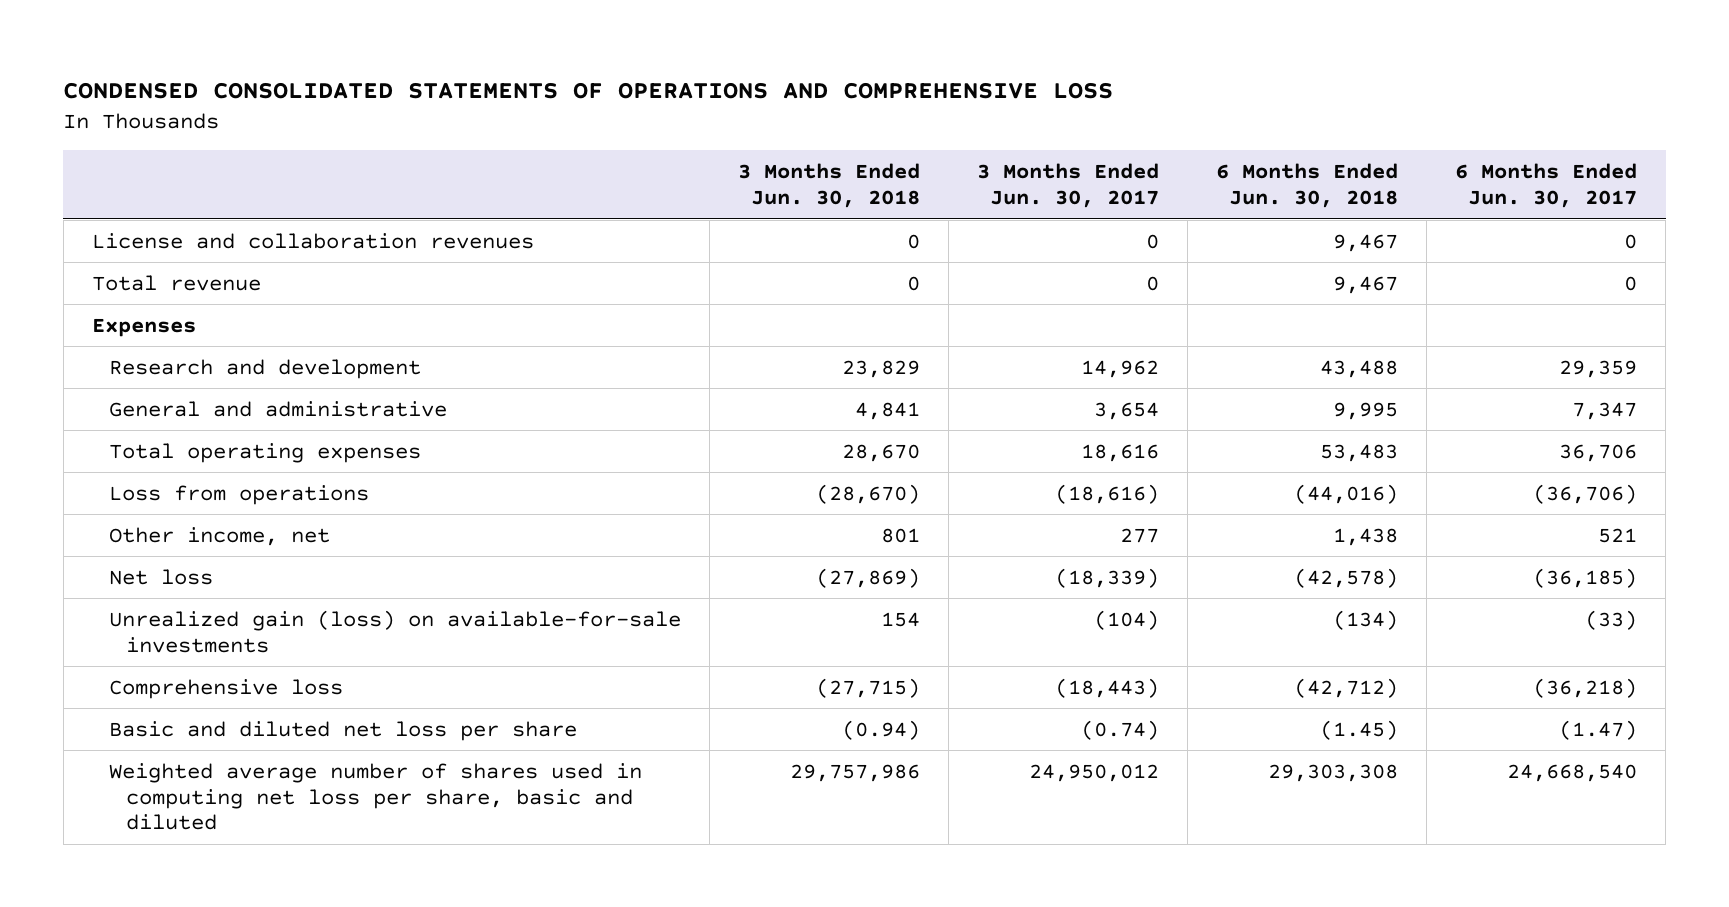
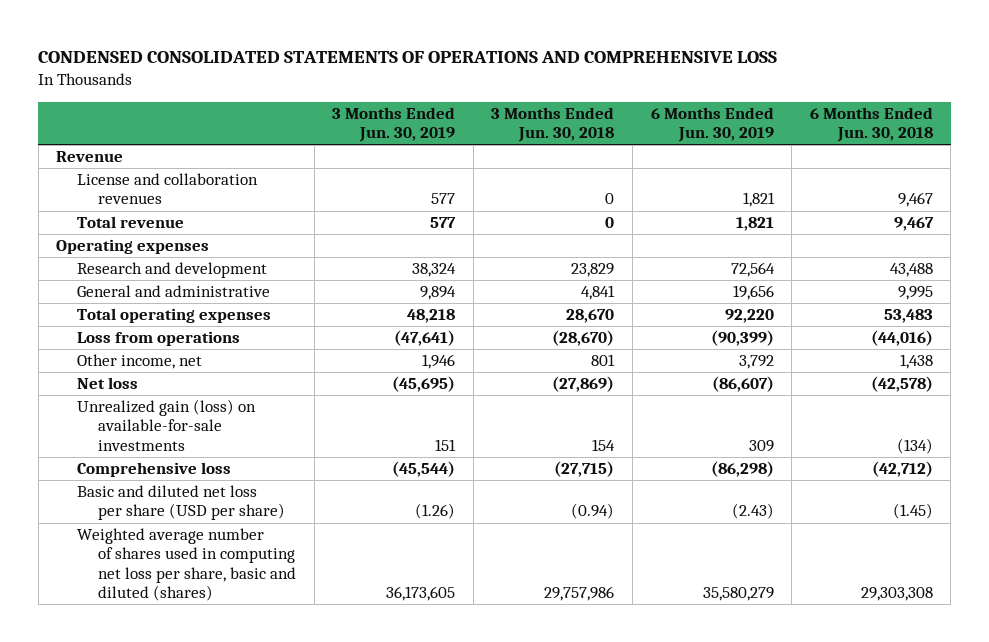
[977,163,1160,208] 3 Months Ended Jun. 30, 2017 -> none
[1455,163,1638,208] 6 Months Ended Jun. 30, 2017 -> none
none -> [332,106,456,143] 3 Months Ended Jun. 30, 2019
none -> [650,106,774,143] 6 Months Ended Jun. 30, 2019
none -> [56,151,124,163] Revenue
[91,317,196,337] Expenses -> [56,239,210,255] Operating expenses
[109,720,578,741] Basic and diluted net loss per share -> [77,485,285,521] Basic and diluted net loss per share (USD per share)
[109,762,643,831] Weighted average number of shares used in computing net loss per share, basic and diluted -> [77,528,296,601] Weighted average number of shares used in computing net loss per share, basic and diluted (shares)

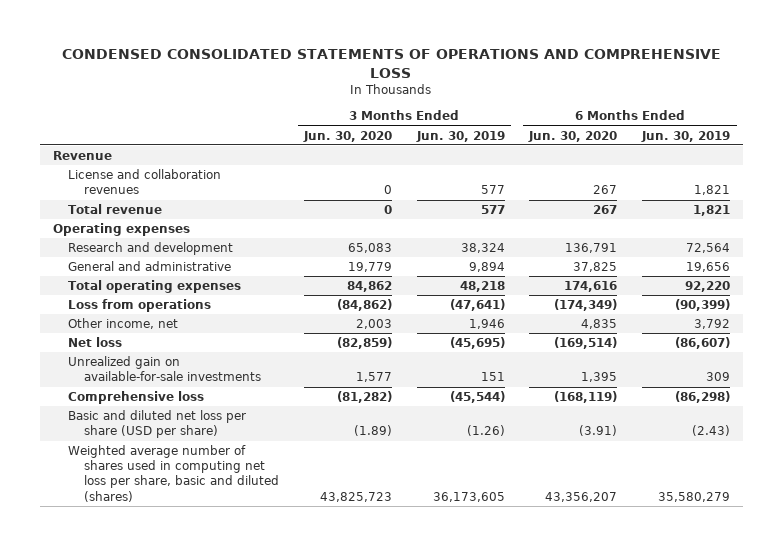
[491,106,615,143] 3 Months Ended Jun. 30, 2018 -> none
[809,106,933,143] 6 Months Ended Jun. 30, 2018 -> none
none -> [302,130,392,142] Jun. 30, 2020
none -> [528,130,618,142] Jun. 30, 2020
[77,399,257,451] Unrealized gain (loss) on available-for-sale investments -> [68,356,262,382] Unrealized gain on available-for-sale investments

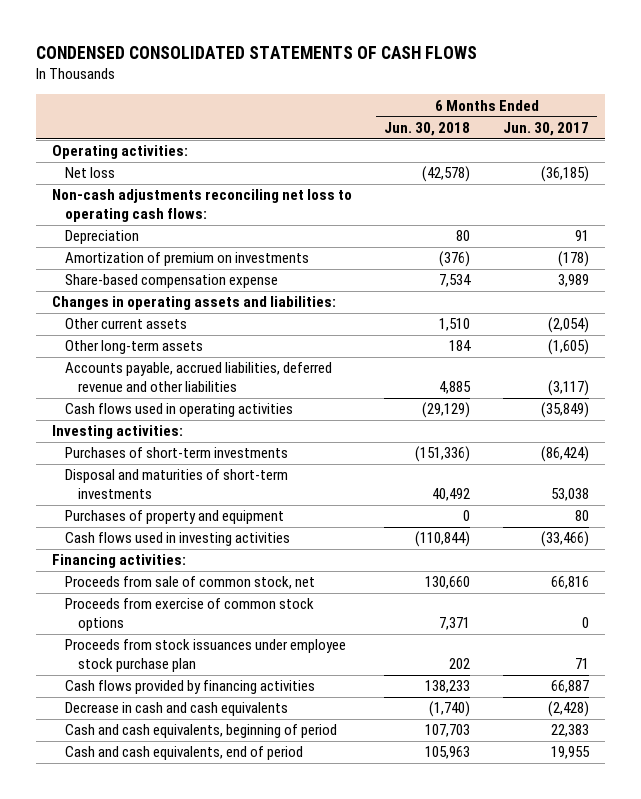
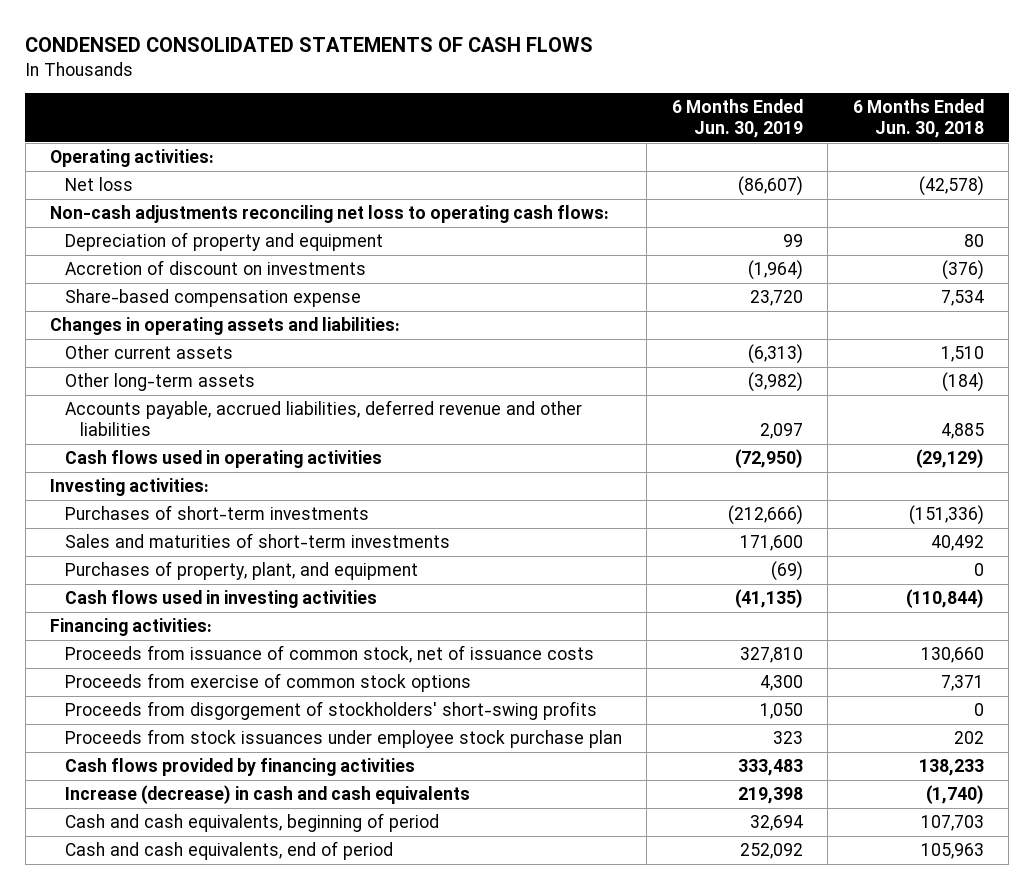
[502,122,589,137] Jun. 30, 2017 -> none
none -> [671,98,803,138] 6 Months Ended Jun. 30, 2019
[64,230,139,245] Depreciation -> [64,232,383,252] Depreciation of property and equipment
[64,252,309,267] Amortization of premium on investments -> [64,260,366,276] Accretion of discount on investments
[449,340,472,352] 184 -> [941,372,984,393] (184)
[64,469,288,500] Disposal and maturities of short-term investments -> [64,533,450,549] Sales and maturities of short-term investments
[64,510,284,525] Purchases of property and equipment -> [64,561,418,581] Purchases of property, plant, and equipment
[64,576,315,590] Proceeds from sale of common stock, net -> [64,645,594,664] Proceeds from issuance of common stock, net of issuance costs
none -> [64,701,597,721] Proceeds from disgorgement of stockholders' short-swing profits
[64,702,288,717] Decrease in cash and cash equivalents -> [64,785,470,805] Increase (decrease) in cash and cash equivalents

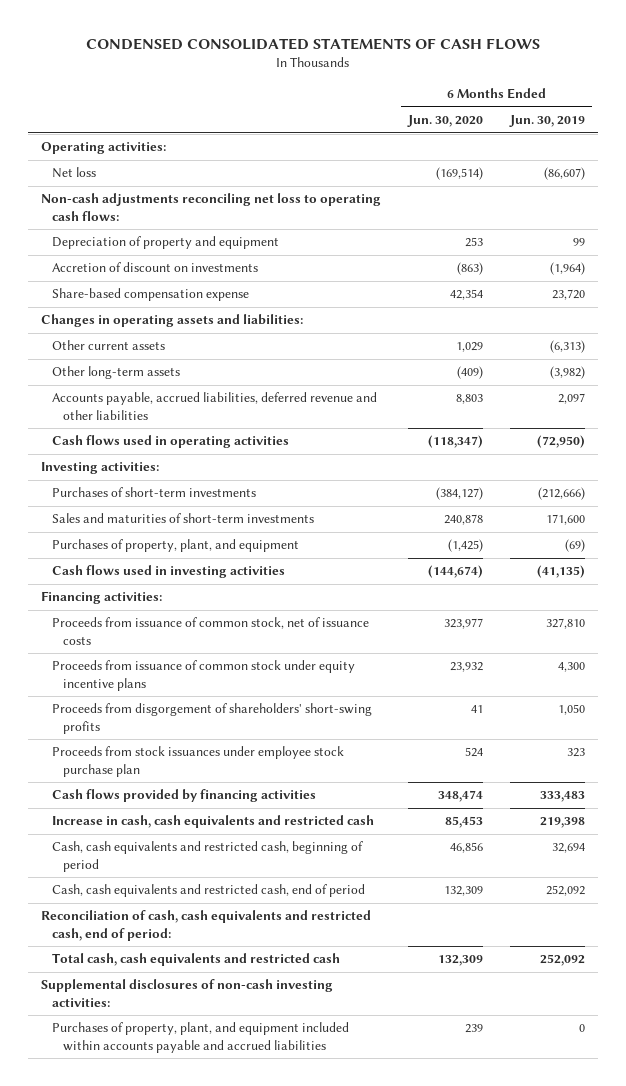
[852,98,984,138] 6 Months Ended Jun. 30, 2018 -> none
none -> [407,115,484,128] Jun. 30, 2020
[64,673,471,693] Proceeds from exercise of common stock options -> none
none -> [52,660,356,691] Proceeds from issuance of common stock under equity incentive plans
[64,701,597,721] Proceeds from disgorgement of stockholders' short-swing profits -> [52,703,373,734] Proceeds from disgorgement of shareholders' short-swing profits
[64,785,470,805] Increase (decrease) in cash and cash equivalents -> [52,815,375,829] Increase in cash, cash equivalents and restricted cash
[64,813,439,833] Cash and cash equivalents, beginning of period -> [52,841,364,872] Cash, cash equivalents and restricted cash, beginning of period
[64,841,393,861] Cash and cash equivalents, end of period -> [52,884,366,898] Cash, cash equivalents and restricted cash, end of period
none -> [41,910,372,941] Reconciliation of cash, cash equivalents and restricted cash, end of period:
none -> [52,953,341,967] Total cash, cash equivalents and restricted cash
none -> [41,979,334,1007] Supplemental disclosures of non-cash investing activities:
none -> [52,1022,350,1053] Purchases of property, plant, and equipment included within accounts payable and accrued liabilities

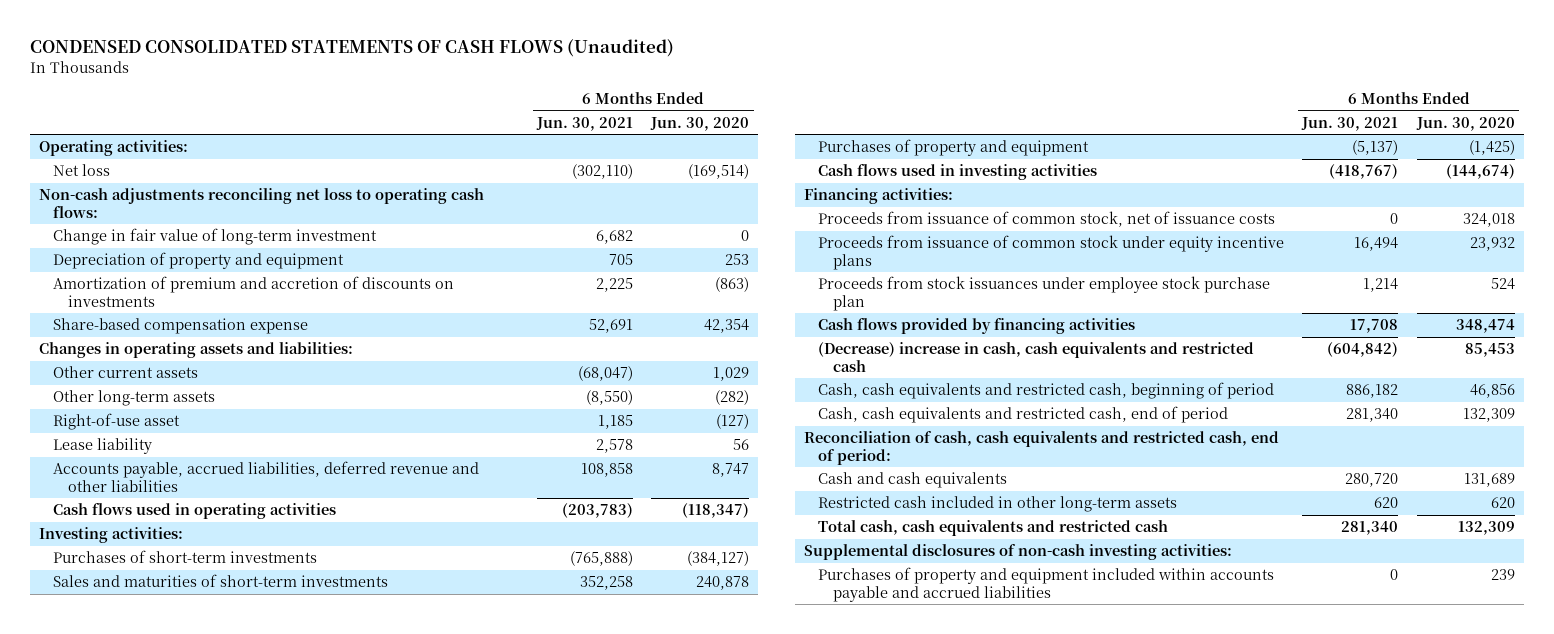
[86,37,541,50] CONDENSED CONSOLIDATED STATEMENTS OF CASH FLOWS -> [29,38,674,57] CONDENSED CONSOLIDATED STATEMENTS OF CASH FLOWS (Unaudited)
[509,115,586,128] Jun. 30, 2019 -> none
none -> [536,116,634,131] Jun. 30, 2021
none -> [53,228,378,246] Change in fair value of long-term investment
[52,262,259,273] Accretion of discount on investments -> [53,276,455,307] Amortization of premium and accretion of discounts on investments
[457,366,484,380] (409) -> [715,390,750,406] (282)
none -> [53,413,181,431] Right-of-use asset
none -> [53,438,153,455] Lease liability
[456,394,484,405] 8,803 -> [712,463,750,478] 8,747
[52,539,300,553] Purchases of property, plant, and equipment -> [818,139,1090,157] Purchases of property and equipment
[444,618,484,630] 323,977 -> [1462,213,1515,228] 324,018
[52,703,373,734] Proceeds from disgorgement of shareholders' short-swing profits -> none
[52,815,375,829] Increase in cash, cash equivalents and restricted cash -> [818,342,1255,372] (Decrease) increase in cash, cash equivalents and restricted cash
none -> [818,472,1008,489] Cash and cash equivalents
none -> [818,496,1178,513] Restricted cash included in other long-term assets
[52,1022,350,1053] Purchases of property, plant, and equipment included within accounts payable and accrued liabilities -> [818,567,1275,602] Purchases of property and equipment included within accounts payable and accrued liabilities

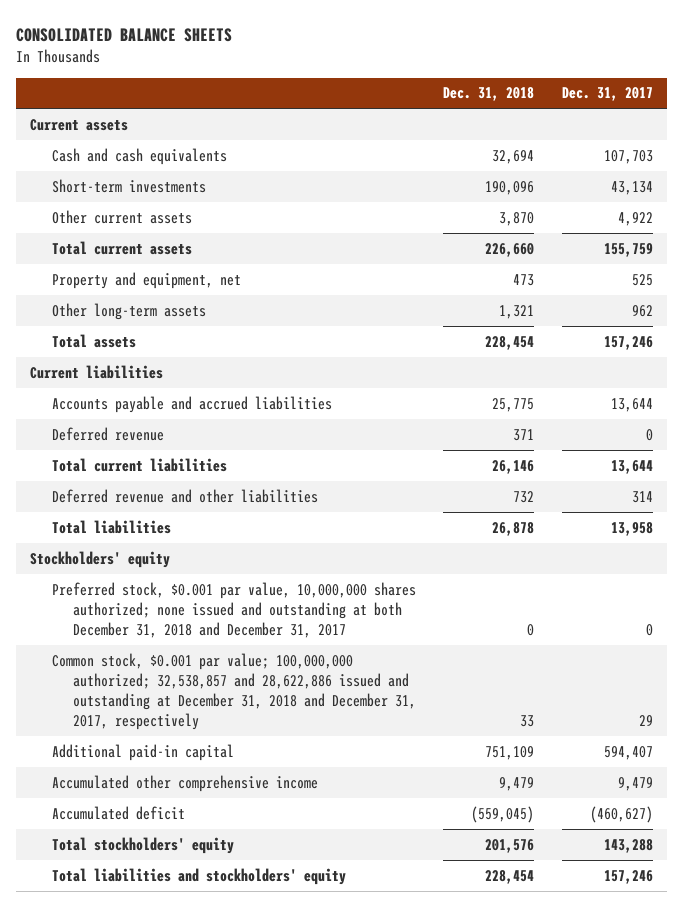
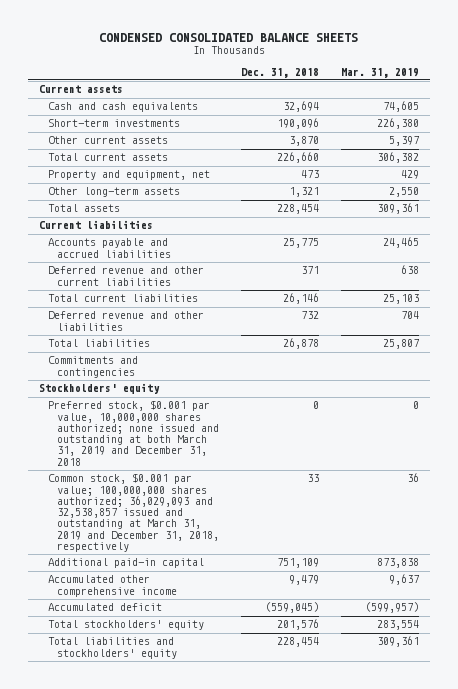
[16,27,233,42] CONSOLIDATED BALANCE SHEETS -> [98,33,358,43] CONDENSED CONSOLIDATED BALANCE SHEETS
[561,87,653,102] Dec. 31, 2017 -> none
none -> [340,67,419,78] Mar. 31, 2019
[51,426,164,441] Deferred revenue -> [48,266,205,286] Deferred revenue and other current liabilities
none -> [48,356,139,378] Commitments and contingencies
[51,581,416,638] Preferred stock, $0.001 par value, 10,000,000 shares authorized; none issued and outstanding at both December 31, 2018 and December 31, 2017 -> [48,400,220,466] Preferred stock, $0.001 par value, 10,000,000 shares authorized; none issued and outstanding at both March 31, 2019 and December 31, 2018
[51,652,416,730] Common stock, $0.001 par value; 100,000,000 authorized; 32,538,857 and 28,622,886 issued and outstanding at December 31, 2018 and December 31, 2017, respectively -> [48,473,220,552] Common stock, $0.001 par value; 100,000,000 shares authorized; 36,029,093 and 32,538,857 issued and outstanding at March 31, 2019 and December 31, 2018, respectively

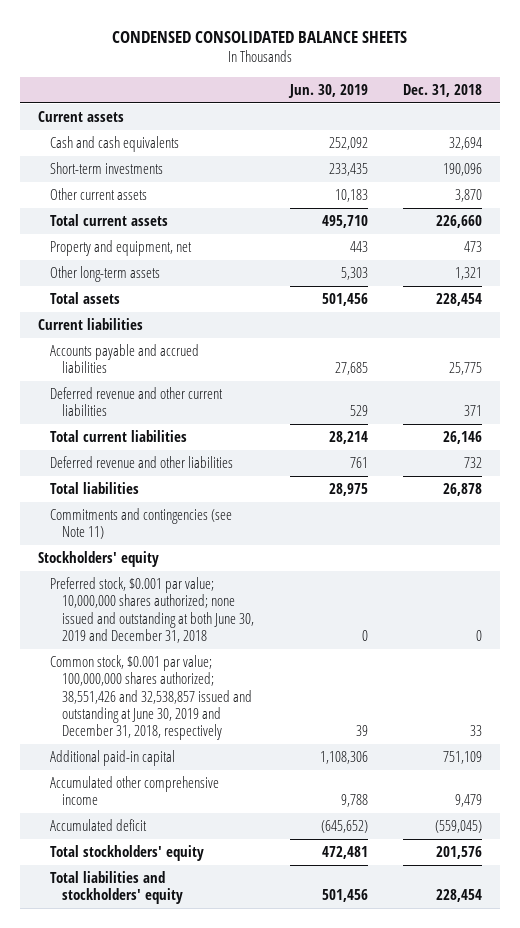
[340,67,419,78] Mar. 31, 2019 -> none
none -> [287,83,368,98] Jun. 30, 2019
[48,356,139,378] Commitments and contingencies -> [49,508,232,540] Commitments and contingencies (see Note 11)
[48,400,220,466] Preferred stock, $0.001 par value, 10,000,000 shares authorized; none issued and outstanding at both March 31, 2019 and December 31, 2018 -> [49,577,255,644] Preferred stock, $0.001 par value; 10,000,000 shares authorized; none issued and outstanding at both June 30, 2019 and December 31, 2018
[48,473,220,552] Common stock, $0.001 par value; 100,000,000 shares authorized; 36,029,093 and 32,538,857 issued and outstanding at March 31, 2019 and December 31, 2018, respectively -> [49,655,253,741] Common stock, $0.001 par value; 100,000,000 shares authorized; 38,551,426 and 32,538,857 issued and outstanding at June 30, 2019 and December 31, 2018, respectively

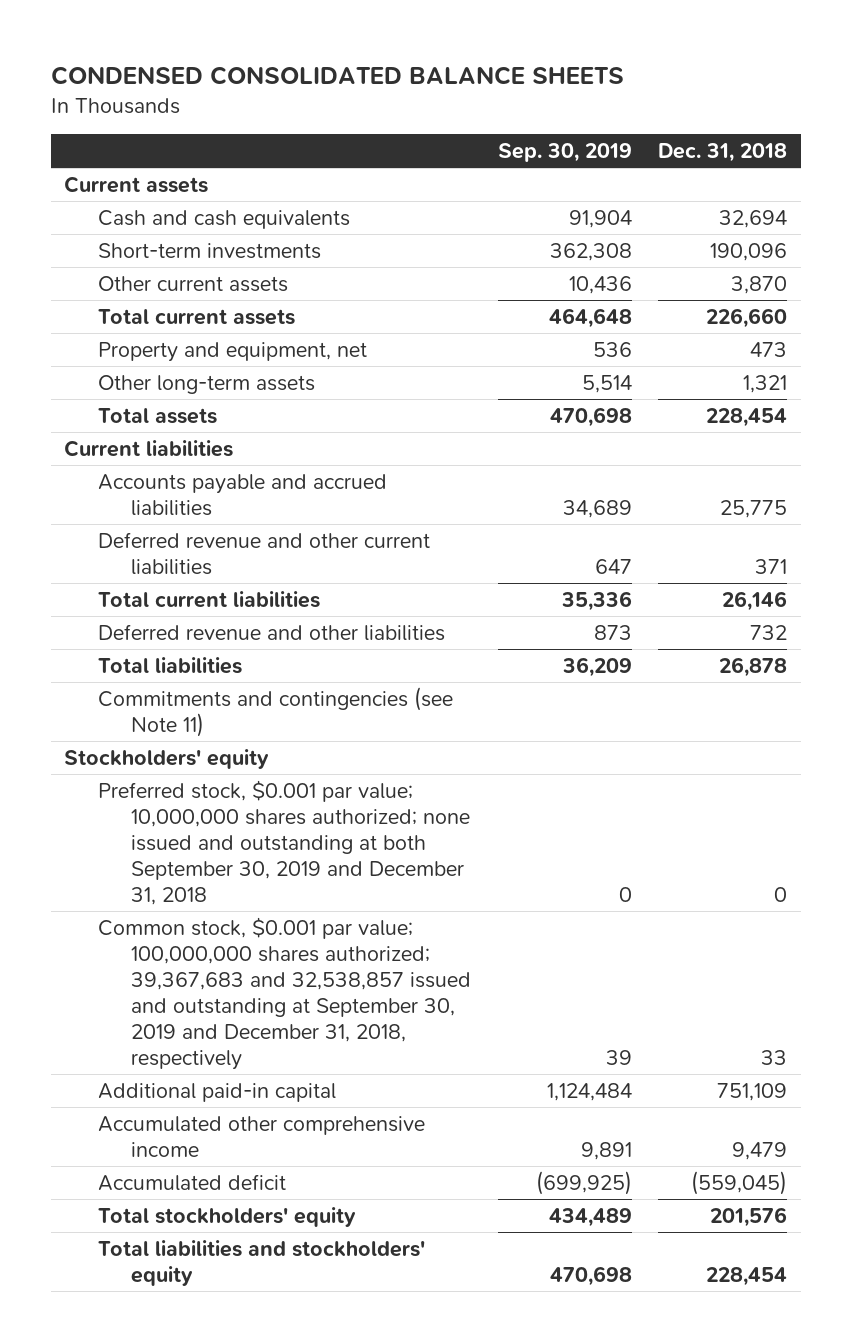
[287,83,368,98] Jun. 30, 2019 -> none
none -> [497,143,632,163] Sep. 30, 2019
[49,577,255,644] Preferred stock, $0.001 par value; 10,000,000 shares authorized; none issued and outstanding at both June 30, 2019 and December 31, 2018 -> [97,779,470,905] Preferred stock, $0.001 par value; 10,000,000 shares authorized; none issued and outstanding at both September 30, 2019 and December 31, 2018
[49,655,253,741] Common stock, $0.001 par value; 100,000,000 shares authorized; 38,551,426 and 32,538,857 issued and outstanding at June 30, 2019 and December 31, 2018, respectively -> [97,916,471,1070] Common stock, $0.001 par value; 100,000,000 shares authorized; 39,367,683 and 32,538,857 issued and outstanding at September 30, 2019 and December 31, 2018, respectively

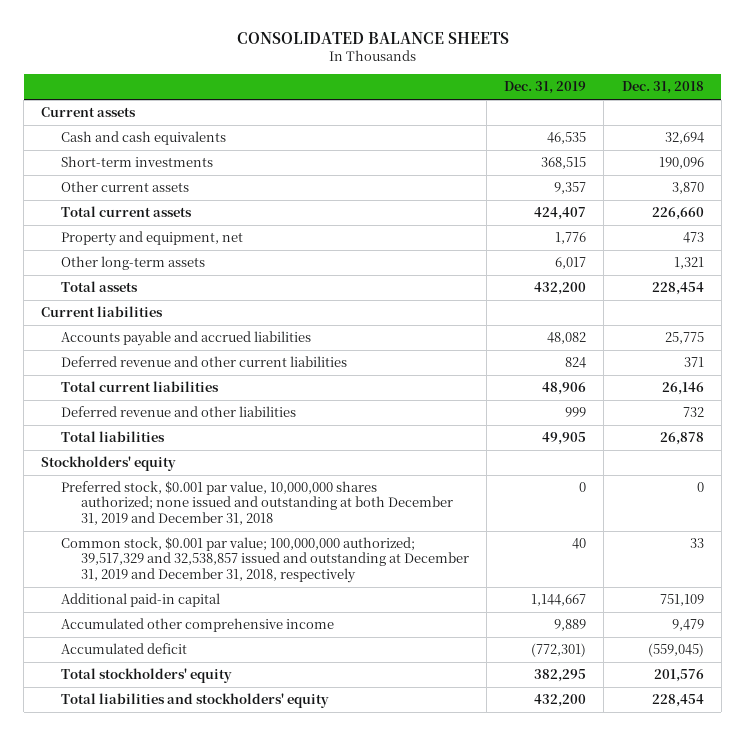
[50,66,624,86] CONDENSED CONSOLIDATED BALANCE SHEETS -> [236,31,509,44] CONSOLIDATED BALANCE SHEETS
[497,143,632,163] Sep. 30, 2019 -> none
none -> [504,81,587,95] Dec. 31, 2019
[97,686,453,737] Commitments and contingencies (see Note 11) -> none
[97,779,470,905] Preferred stock, $0.001 par value; 10,000,000 shares authorized; none issued and outstanding at both September 30, 2019 and December 31, 2018 -> [60,481,453,525] Preferred stock, $0.001 par value, 10,000,000 shares authorized; none issued and outstanding at both December 31, 2019 and December 31, 2018
[97,916,471,1070] Common stock, $0.001 par value; 100,000,000 shares authorized; 39,367,683 and 32,538,857 issued and outstanding at September 30, 2019 and December 31, 2018, respectively -> [60,537,469,583] Common stock, $0.001 par value; 100,000,000 authorized; 39,517,329 and 32,538,857 issued and outstanding at December 31, 2019 and December 31, 2018, respectively

